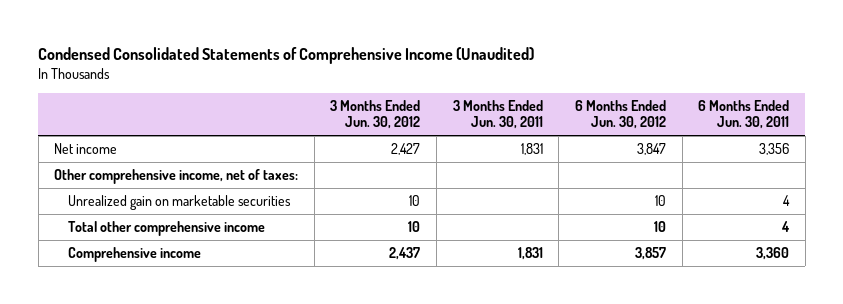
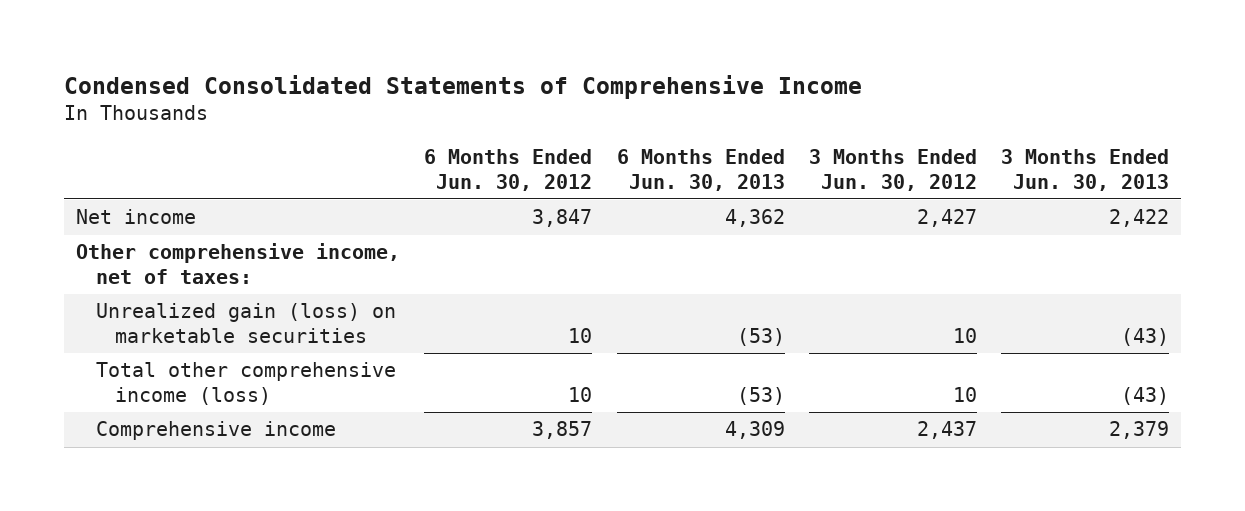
[38,46,535,64] Condensed Consolidated Statements of Comprehensive Income (Unaudited) -> [63,74,862,99] Condensed Consolidated Statements of Comprehensive Income
[452,99,543,130] 3 Months Ended Jun. 30, 2011 -> none
[698,99,790,130] 6 Months Ended Jun. 30, 2011 -> none
none -> [616,148,785,191] 6 Months Ended Jun. 30, 2013
none -> [1001,148,1170,191] 3 Months Ended Jun. 30, 2013
[67,195,291,211] Unrealized gain on marketable securities -> [95,303,396,344] Unrealized gain (loss) on marketable securities
[67,221,265,237] Total other comprehensive income -> [95,362,396,406] Total other comprehensive income (loss)

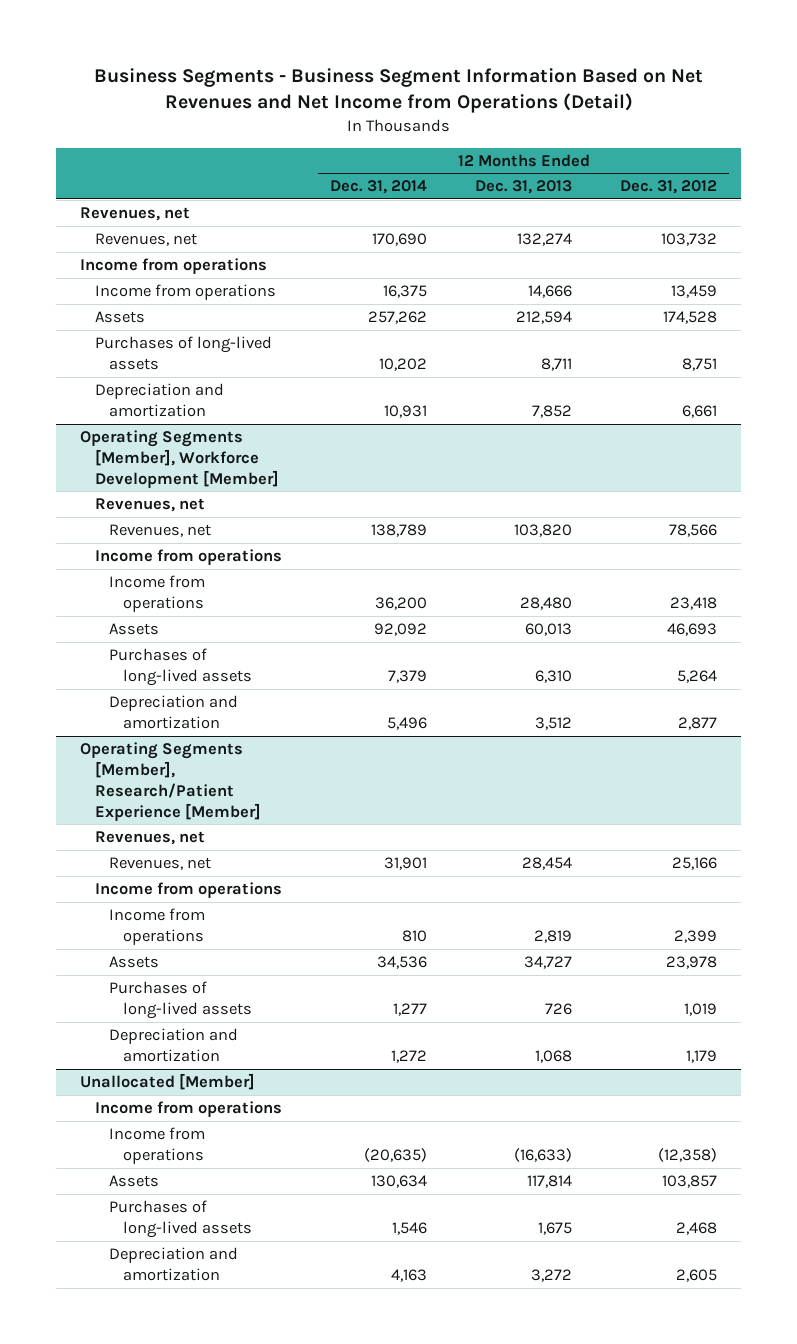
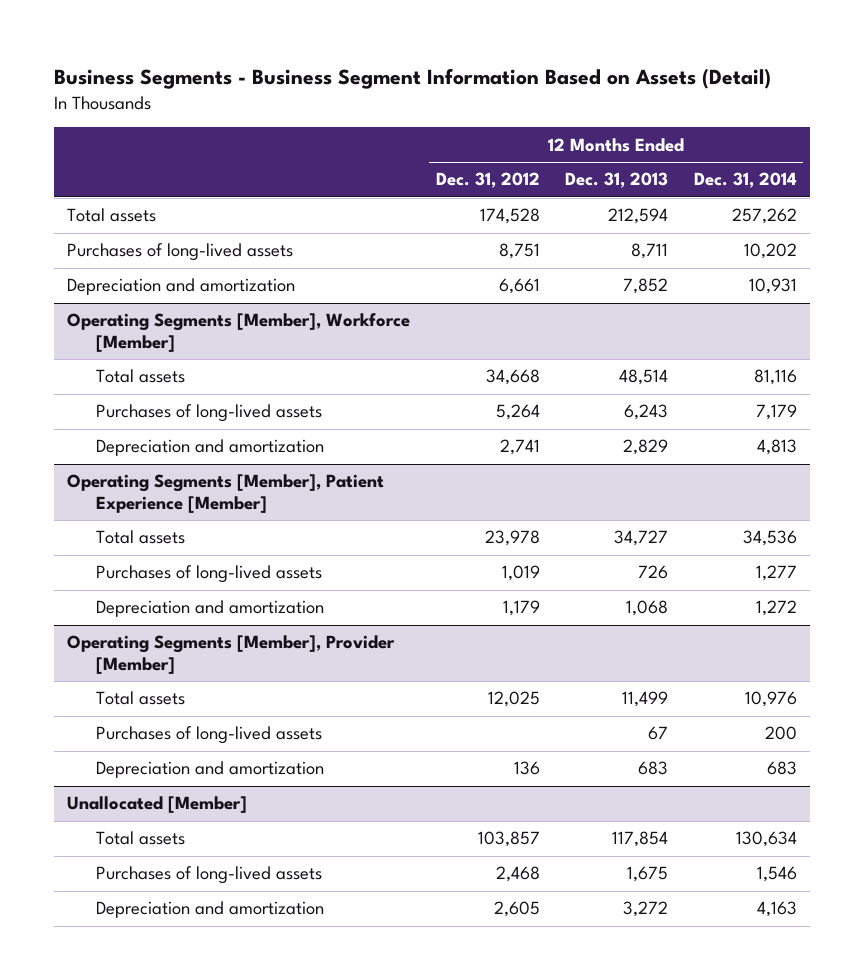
[93,68,703,114] Business Segments - Business Segment Information Based on Net Revenues and Net Income from Operations (Detail) -> [54,67,772,89] Business Segments - Business Segment Information Based on Assets (Detail)
[80,207,191,222] Revenues, net -> none
[94,233,197,247] Revenues, net -> none
[80,258,268,275] Income from operations -> none
[94,284,276,301] Income from operations -> none
[94,311,145,324] Assets -> [67,208,157,223] Total assets
[94,498,205,513] Revenues, net -> none
[109,524,212,538] Revenues, net -> none
[94,549,282,566] Income from operations -> none
[109,575,206,612] Income from operations -> none
[94,831,205,846] Revenues, net -> none
[109,857,212,871] Revenues, net -> none
[94,882,282,899] Income from operations -> none
[109,908,206,945] Income from operations -> none
[80,430,279,488] Operating Segments [Member], Workforce Development [Member] -> [67,313,411,353] Operating Segments [Member], Workforce [Member]
[109,623,160,636] Assets -> [95,369,185,384] Total assets
[373,623,427,637] 92,092 -> [753,369,797,386] 81,116
[525,623,573,637] 60,013 -> [619,369,669,386] 48,514
[667,623,718,637] 46,693 -> [485,369,540,386] 34,668
[387,669,427,683] 7,379 -> [755,404,797,421] 7,179
[535,669,573,683] 6,310 -> [624,404,669,421] 6,243
[386,716,427,730] 5,496 -> [756,439,797,456] 4,813
[535,716,573,730] 3,512 -> [623,439,669,456] 2,829
[678,716,718,730] 2,877 -> [499,439,540,456] 2,741
[80,742,261,821] Operating Segments [Member], Research/Patient Experience [Member] -> [67,474,385,514] Operating Segments [Member], Patient Experience [Member]
[109,956,160,969] Assets -> [95,530,185,545] Total assets
none -> [67,635,396,675] Operating Segments [Member], Provider [Member]
none -> [95,691,185,706] Total assets
none -> [95,726,322,745] Purchases of long-lived assets
none -> [95,761,324,779] Depreciation and amortization
[94,1101,282,1118] Income from operations -> none
[109,1127,206,1164] Income from operations -> none
[109,1175,160,1188] Assets -> [95,831,185,846] Total assets
[527,1175,573,1189] 117,814 -> [612,831,669,848] 117,854

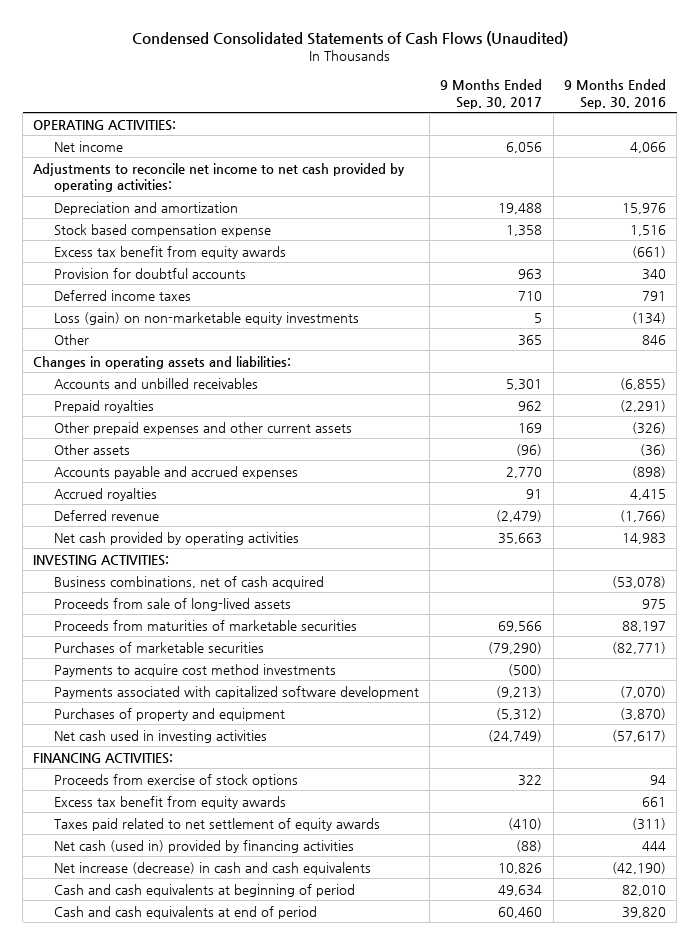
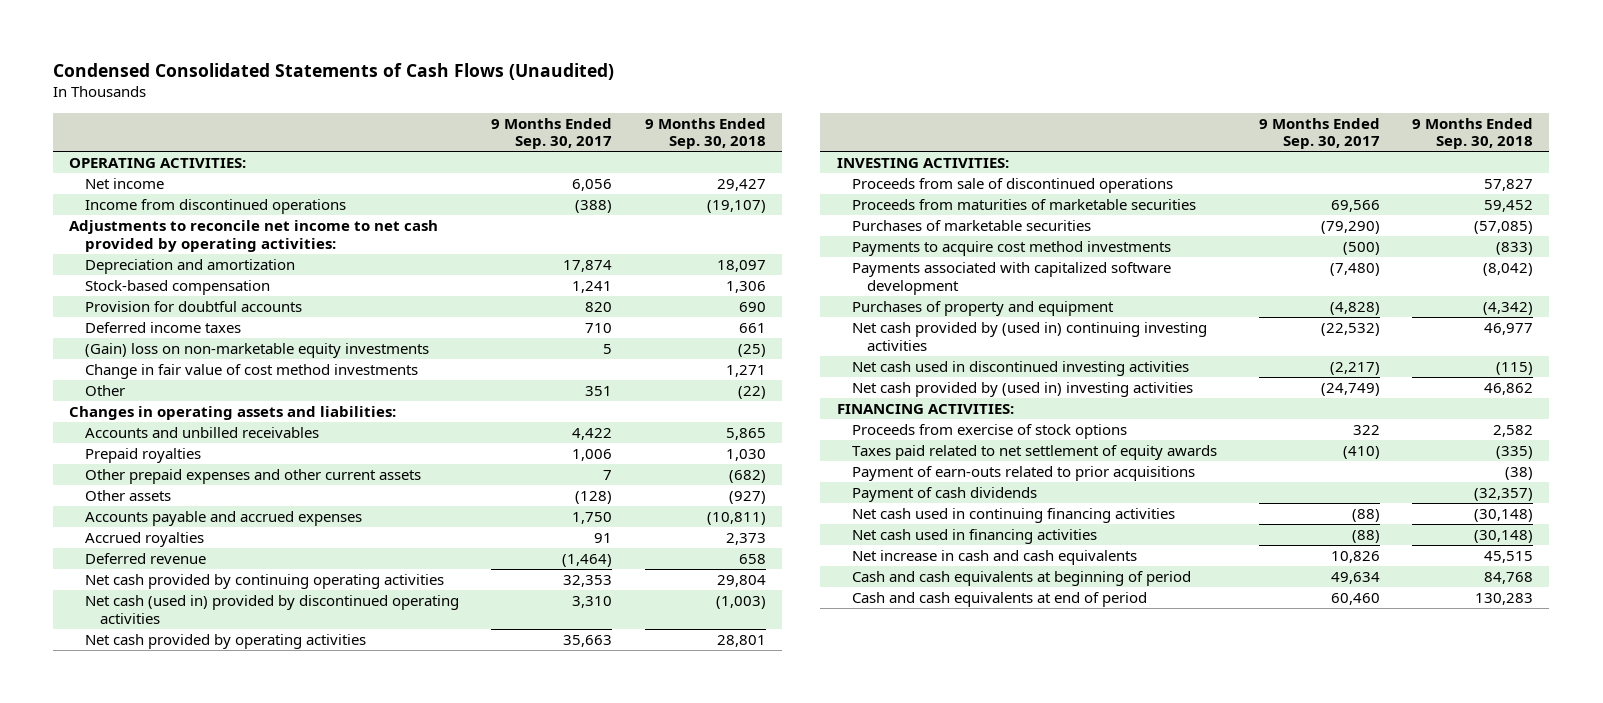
[563,78,666,109] 9 Months Ended Sep. 30, 2016 -> none
none -> [644,117,766,150] 9 Months Ended Sep. 30, 2018
none -> [84,199,346,215] Income from discontinued operations
[53,245,286,259] Excess tax benefit from equity awards -> none
[498,202,543,214] 19,488 -> [563,260,613,273] 17,874
[53,223,271,237] Stock based compensation expense -> [84,280,270,296] Stock-based compensation
[506,224,543,236] 1,358 -> [572,281,613,294] 1,241
[518,268,543,280] 963 -> [585,302,613,313] 820
[53,311,359,325] Loss (gain) on non-marketable equity investments -> [84,343,429,359] (Gain) loss on non-marketable equity investments
none -> [84,364,418,380] Change in fair value of cost method investments
[518,334,543,346] 365 -> [585,386,613,397] 351
[506,378,543,390] 5,301 -> [572,428,613,441] 4,422
[518,400,543,411] 962 -> [572,449,613,462] 1,006
[518,422,543,433] 169 -> [603,470,613,481] 7
[516,443,543,456] (96) -> [575,491,613,505] (128)
[506,466,543,478] 2,770 -> [572,512,613,525] 1,750
[496,509,543,522] (2,479) -> [562,554,613,568] (1,464)
none -> [84,574,444,590] Net cash provided by continuing operating activities
none -> [84,595,459,624] Net cash (used in) provided by discontinued operating activities
[53,575,324,589] Business combinations, net of cash acquired -> none
[53,597,291,611] Proceeds from sale of long-lived assets -> none
none -> [851,178,1173,194] Proceeds from sale of discontinued operations
[496,685,543,698] (9,213) -> [1329,263,1380,277] (7,480)
[496,707,543,720] (5,312) -> [1329,302,1380,316] (4,828)
[53,729,267,743] Net cash used in investing activities -> [851,322,1207,351] Net cash provided by (used in) continuing investing activities
[488,729,543,742] (24,749) -> [1320,323,1380,337] (22,532)
none -> [851,361,1189,377] Net cash used in discontinued investing activities
none -> [851,382,1193,398] Net cash provided by (used in) investing activities
[53,795,286,809] Excess tax benefit from equity awards -> none
none -> [851,466,1195,482] Payment of earn-outs related to prior acquisitions
none -> [851,487,1037,503] Payment of cash dividends
[53,839,354,853] Net cash (used in) provided by financing activities -> [851,508,1175,524] Net cash used in continuing financing activities
none -> [851,529,1097,545] Net cash used in financing activities
[53,861,371,875] Net increase (decrease) in cash and cash equivalents -> [851,550,1137,566] Net increase in cash and cash equivalents

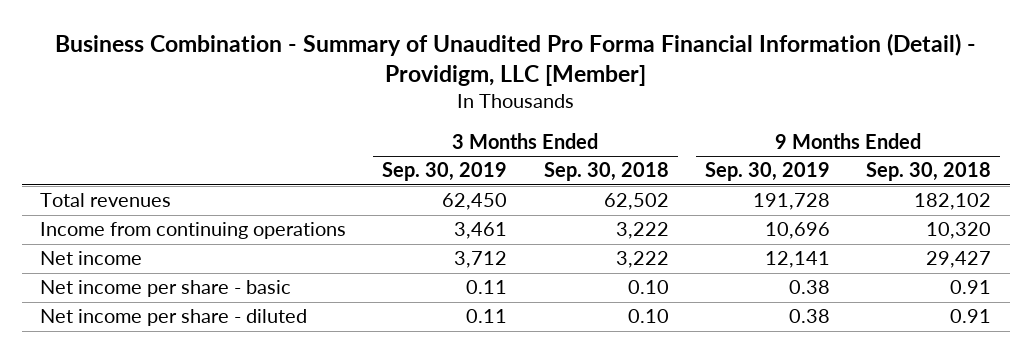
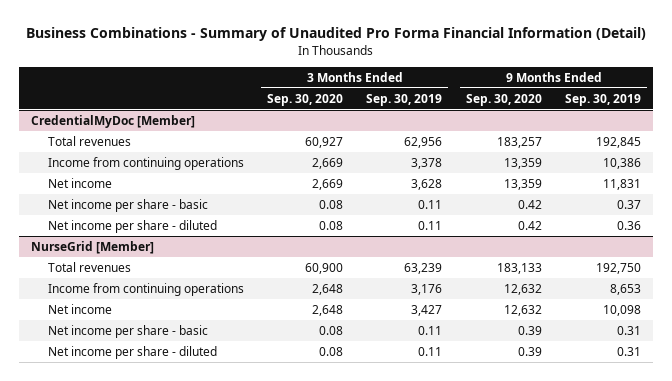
[54,32,976,86] Business Combination - Summary of Unaudited Pro Forma Financial Information (Detail) - Providigm, LLC [Member] -> [26,27,647,42] Business Combinations - Summary of Unaudited Pro Forma Financial Information (Detail)
[543,162,669,182] Sep. 30, 2018 -> none
[866,162,992,182] Sep. 30, 2018 -> none
none -> [267,93,344,106] Sep. 30, 2020
none -> [465,93,542,106] Sep. 30, 2020
none -> [31,114,196,128] CredentialMyDoc [Member]
[442,193,508,211] 62,450 -> [404,136,443,148] 62,956
[753,193,831,211] 191,728 -> [596,136,642,148] 192,845
[454,222,508,240] 3,461 -> [411,157,443,169] 3,378
[765,222,831,240] 10,696 -> [603,157,642,169] 10,386
[454,251,508,269] 3,712 -> [411,178,443,190] 3,628
[765,251,831,269] 12,141 -> [603,178,642,190] 11,831
[789,280,831,295] 0.38 -> [617,199,642,209] 0.37
[789,309,831,324] 0.38 -> [617,220,642,230] 0.36
none -> [31,240,155,254] NurseGrid [Member]
none -> [47,261,131,272] Total revenues
none -> [47,282,244,296] Income from continuing operations
none -> [47,303,112,314] Net income
none -> [47,324,208,338] Net income per share - basic
none -> [47,345,217,359] Net income per share - diluted

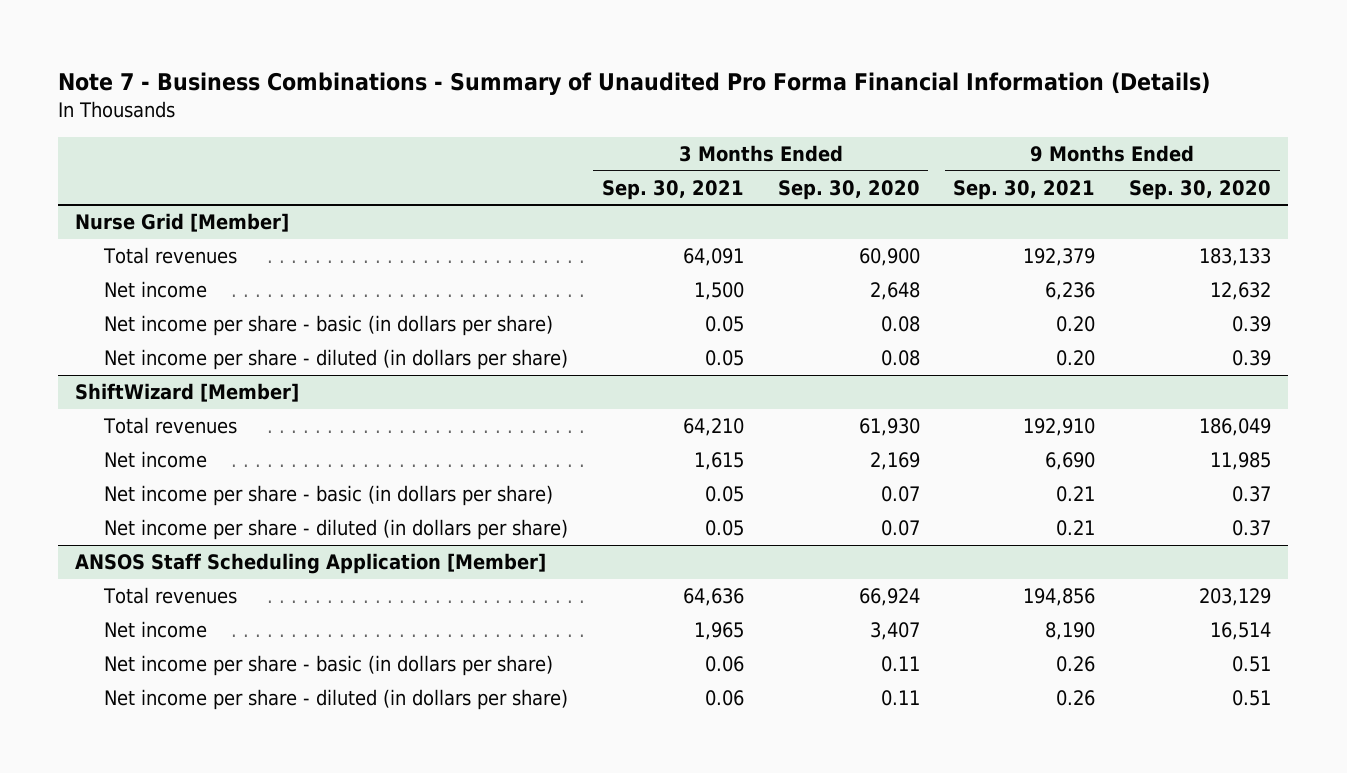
[26,27,647,42] Business Combinations - Summary of Unaudited Pro Forma Financial Information (Detail) -> [58,71,1211,95] Note 7 - Business Combinations - Summary of Unaudited Pro Forma Financial Information (Details)
[366,93,443,106] Sep. 30, 2019 -> none
[565,93,642,106] Sep. 30, 2019 -> none
none -> [601,179,744,200] Sep. 30, 2021
none -> [953,179,1096,200] Sep. 30, 2021
[31,114,196,128] CredentialMyDoc [Member] -> none
[47,135,131,146] Total revenues -> none
[47,156,244,170] Income from continuing operations -> none
[47,177,112,188] Net income -> none
[47,198,208,212] Net income per share - basic -> none
[47,219,217,233] Net income per share - diluted -> none
[31,240,155,254] NurseGrid [Member] -> [75,213,290,233] Nurse Grid [Member]
[47,282,244,296] Income from continuing operations -> none
[47,324,208,338] Net income per share - basic -> [103,315,553,337] Net income per share - basic (in dollars per share)
[47,345,217,359] Net income per share - diluted -> [103,349,568,371] Net income per share - diluted (in dollars per share)
none -> [75,383,300,403] ShiftWizard [Member]
none -> [102,417,237,435] Total revenues
none -> [103,451,207,469] Net income
none -> [103,485,553,507] Net income per share - basic (in dollars per share)
none -> [103,519,568,541] Net income per share - diluted (in dollars per share)
none -> [75,553,547,575] ANSOS Staff Scheduling Application [Member]
none -> [102,587,237,605] Total revenues
none -> [103,621,207,639] Net income
none -> [103,655,553,677] Net income per share - basic (in dollars per share)
none -> [103,689,568,711] Net income per share - diluted (in dollars per share)

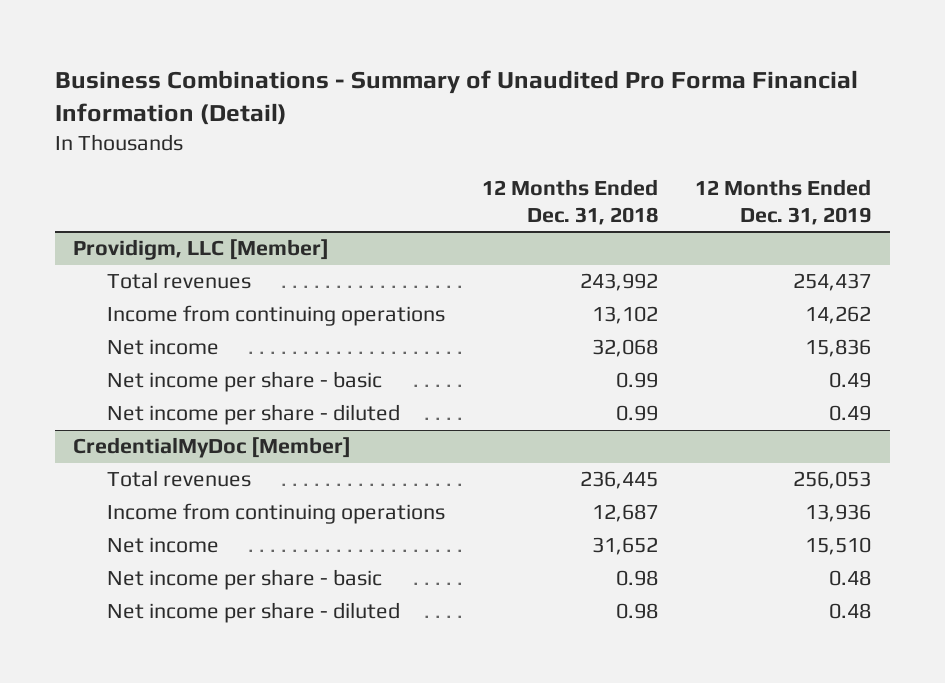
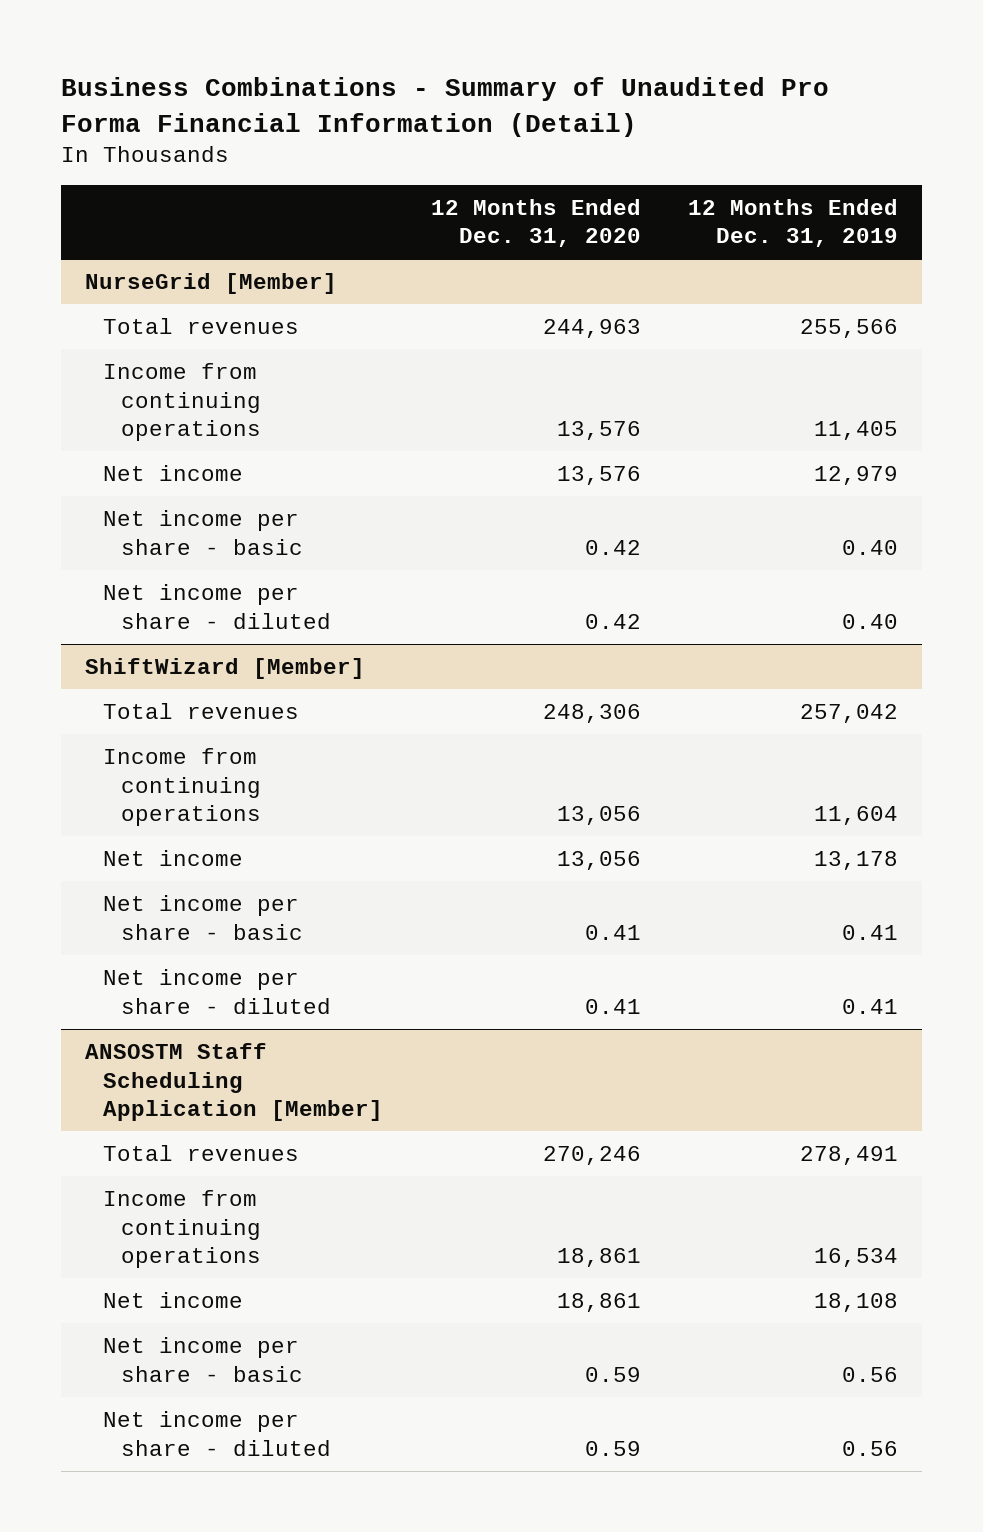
[481,179,658,225] 12 Months Ended Dec. 31, 2018 -> none
none -> [430,198,641,248] 12 Months Ended Dec. 31, 2020
[73,239,330,261] Providigm, LLC [Member] -> none
[73,437,352,459] CredentialMyDoc [Member] -> none
none -> [85,272,338,294] NurseGrid [Member]
[793,273,872,292] 254,437 -> [800,318,899,338] 255,566
[805,306,872,325] 14,262 -> [814,421,899,441] 11,405
[805,339,872,358] 15,836 -> [814,465,899,485] 12,979
[829,372,872,389] 0.49 -> [842,539,899,555] 0.40
[829,405,872,422] 0.49 -> [842,613,899,629] 0.40
none -> [85,657,366,679] ShiftWizard [Member]
[793,471,872,490] 256,053 -> [800,703,899,723] 257,042
[805,504,872,523] 13,936 -> [814,806,899,826] 11,604
[805,537,872,556] 15,510 -> [814,850,899,870] 13,178
[829,570,872,587] 0.48 -> [842,924,899,940] 0.41
[829,603,872,620] 0.48 -> [842,998,899,1014] 0.41
none -> [85,1042,383,1122] ANSOSTM Staff Scheduling Application [Member]
none -> [102,1144,299,1161] Total revenues
none -> [102,1189,261,1269] Income from continuing operations
none -> [102,1291,243,1308] Net income
none -> [102,1336,303,1382] Net income per share - basic
none -> [102,1410,331,1456] Net income per share - diluted

